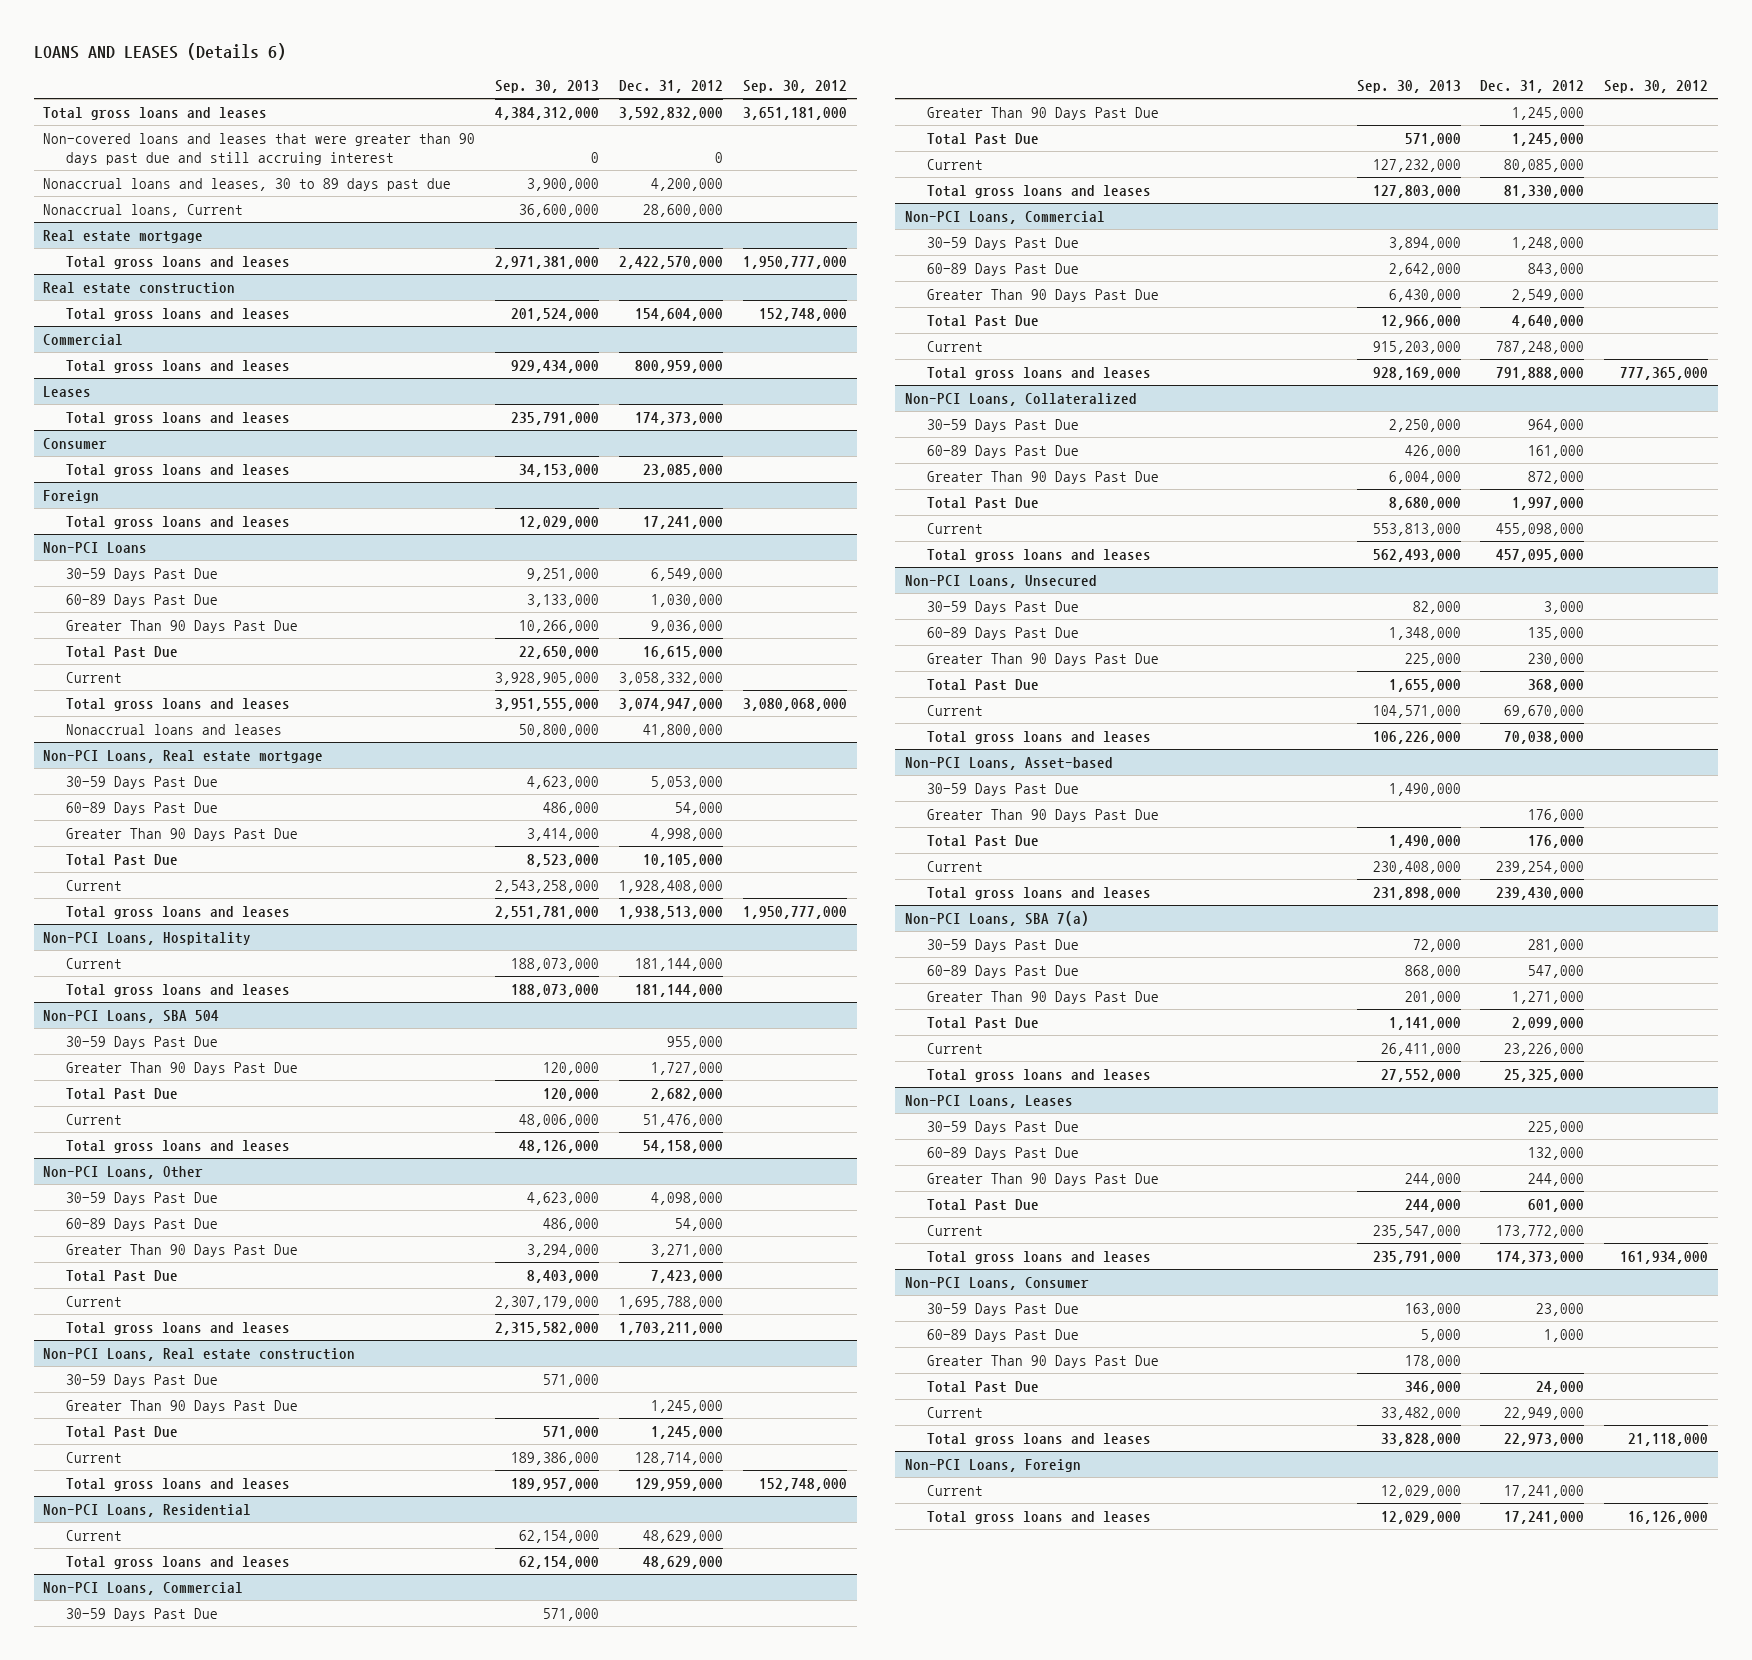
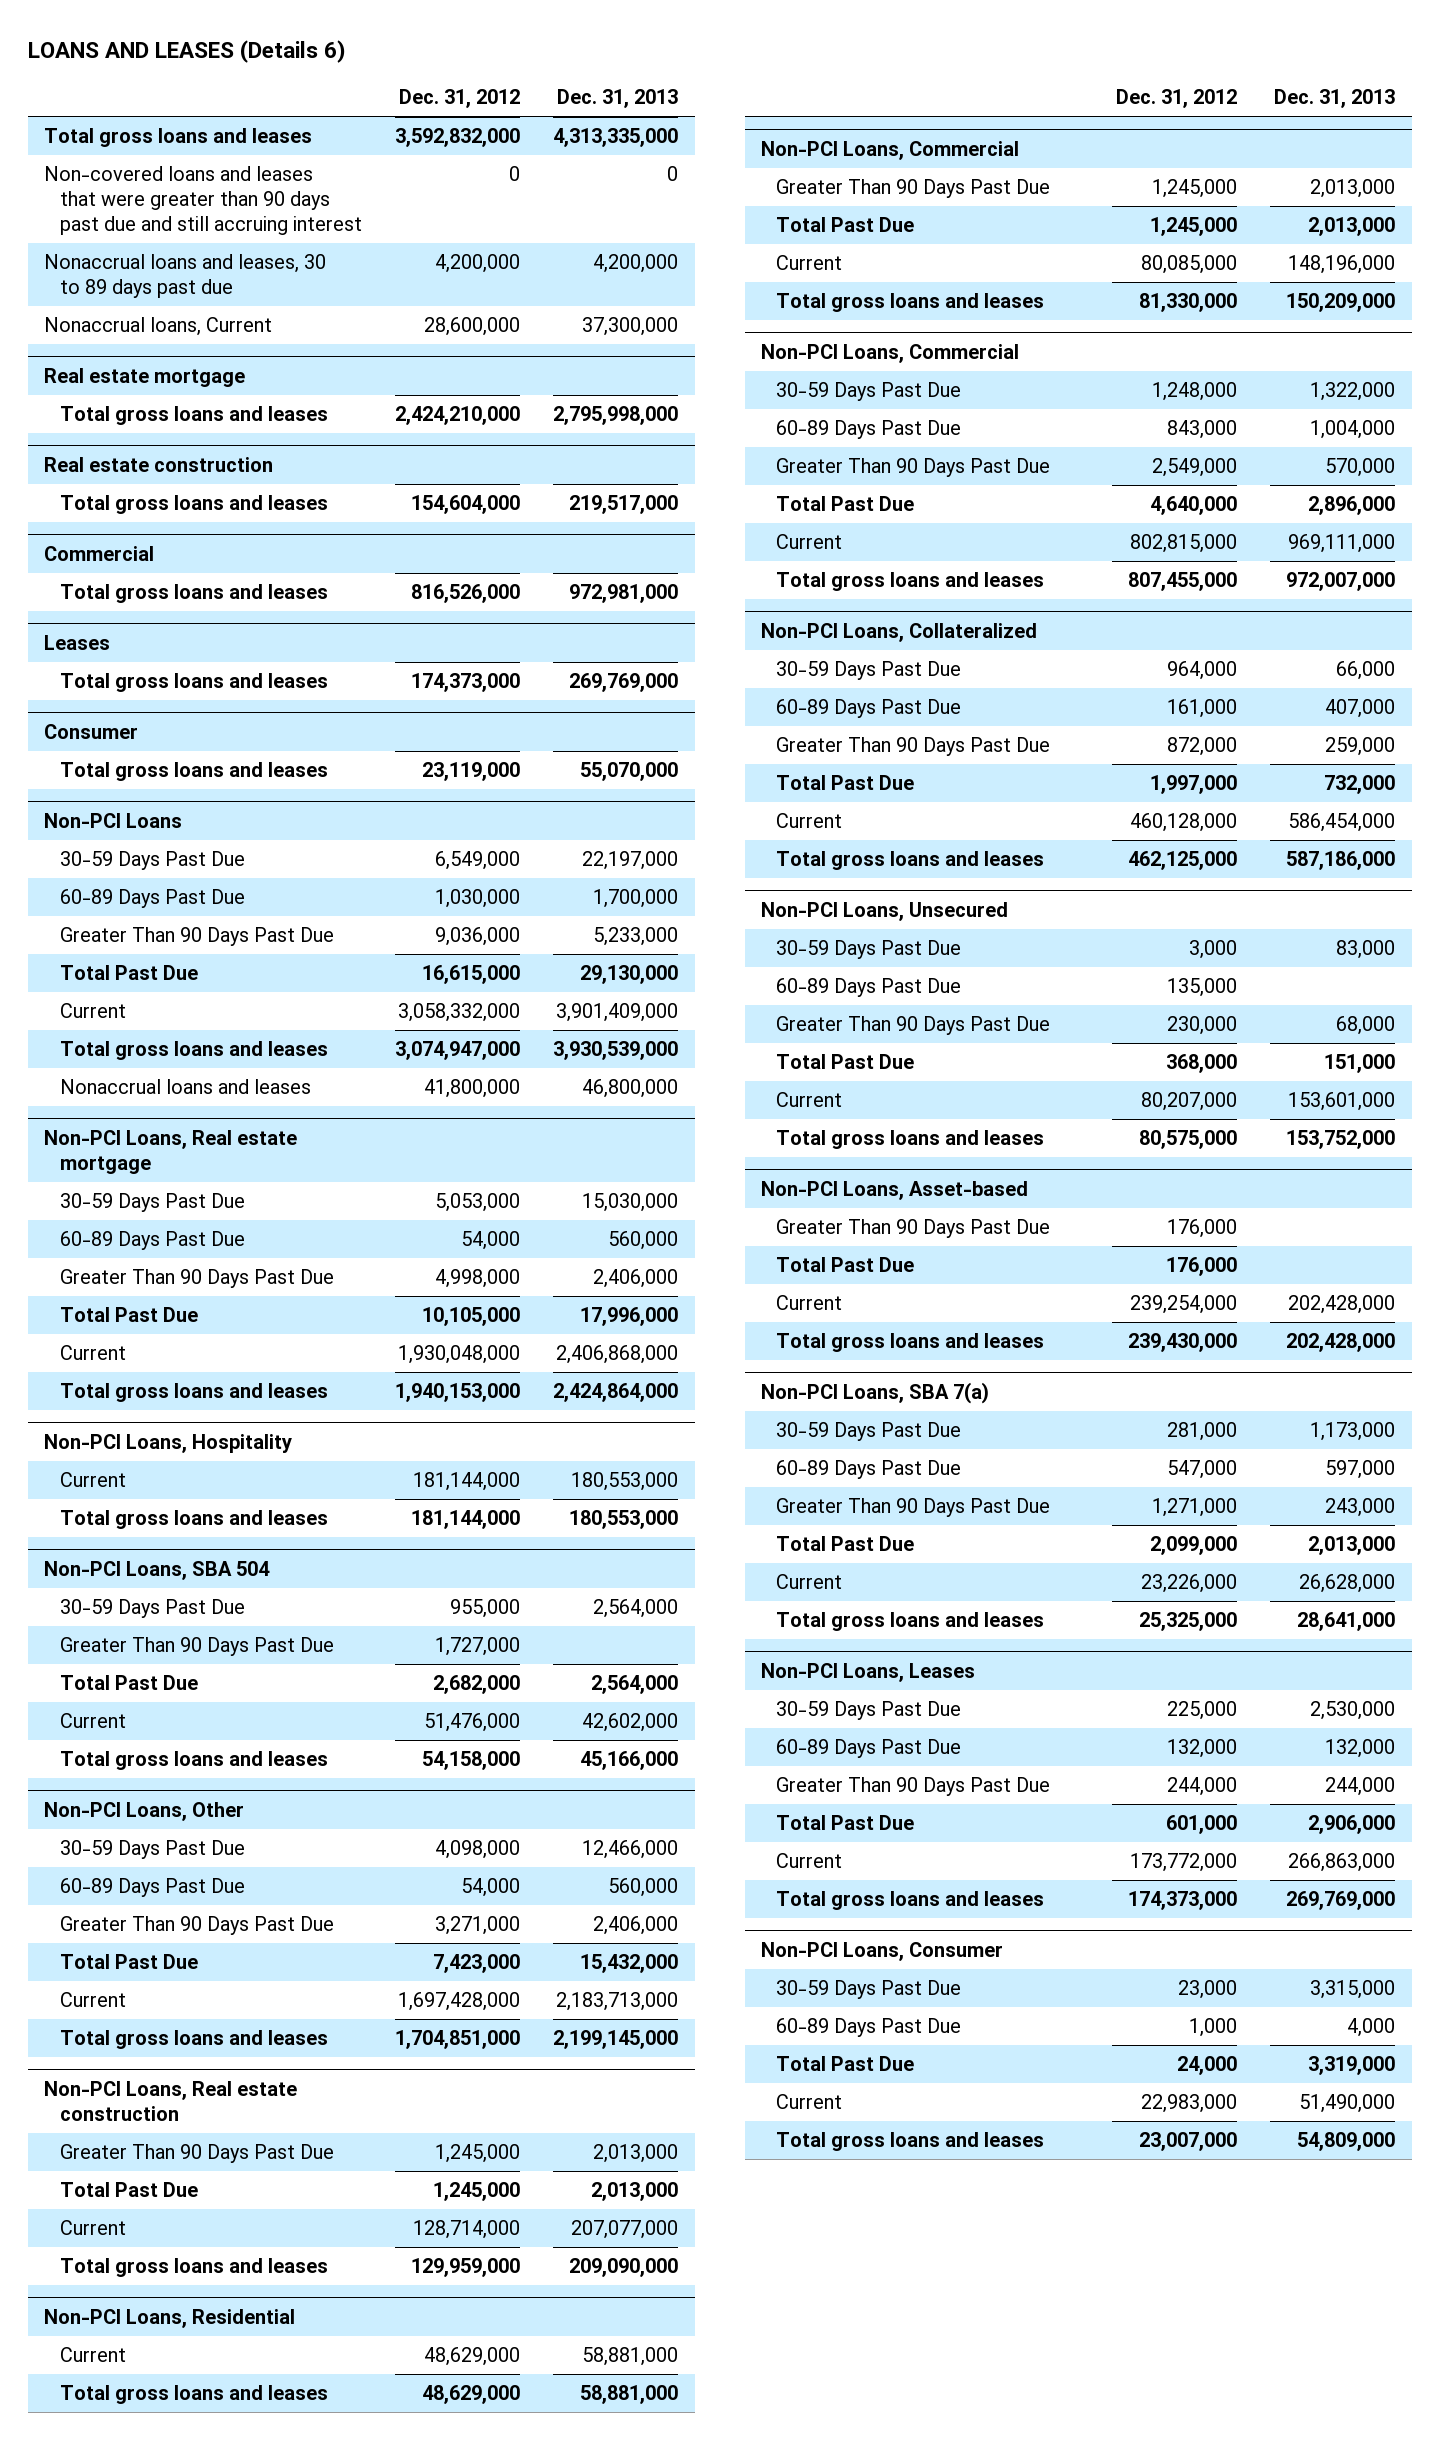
[495,80,600,94] Sep. 30, 2013 -> none
[743,80,848,94] Sep. 30, 2012 -> none
none -> [557,89,679,109] Dec. 31, 2013
[619,255,724,269] 2,422,570,000 -> [394,406,520,426] 2,424,210,000
[635,359,724,373] 800,959,000 -> [410,584,520,604] 816,526,000
[43,489,100,503] Foreign -> none
[65,515,290,529] Total gross loans and leases -> none
[643,463,724,477] 23,085,000 -> [421,762,520,782] 23,119,000
[619,879,724,893] 1,928,408,000 -> [397,1345,520,1365] 1,930,048,000
[619,905,724,919] 1,938,513,000 -> [394,1383,520,1403] 1,940,153,000
[619,1295,724,1309] 1,695,788,000 -> [397,1992,520,2012] 1,697,428,000
[619,1321,724,1335] 1,703,211,000 -> [394,2030,520,2050] 1,704,851,000
[65,1373,218,1387] 30-59 Days Past Due -> none
[65,1607,218,1621] 30-59 Days Past Due -> none
[1496,340,1585,354] 787,248,000 -> [1129,534,1237,554] 802,815,000
[1496,366,1585,380] 791,888,000 -> [1127,572,1237,592] 807,455,000
[1496,522,1585,536] 455,098,000 -> [1129,813,1237,833] 460,128,000
[1496,548,1585,562] 457,095,000 -> [1127,851,1237,871] 462,125,000
[1504,704,1585,718] 69,670,000 -> [1140,1092,1237,1112] 80,207,000
[1504,730,1585,744] 70,038,000 -> [1138,1130,1237,1150] 80,575,000
[926,782,1079,796] 30-59 Days Past Due -> none
[926,1354,1159,1368] Greater Than 90 Days Past Due -> none
[904,1458,1081,1472] Non-PCI Loans, Foreign -> none
[926,1484,983,1496] Current -> none
[926,1510,1151,1524] Total gross loans and leases -> none
[1504,1406,1585,1420] 22,949,000 -> [1140,2094,1237,2114] 22,983,000
[1504,1432,1585,1446] 22,973,000 -> [1138,2132,1237,2152] 23,007,000

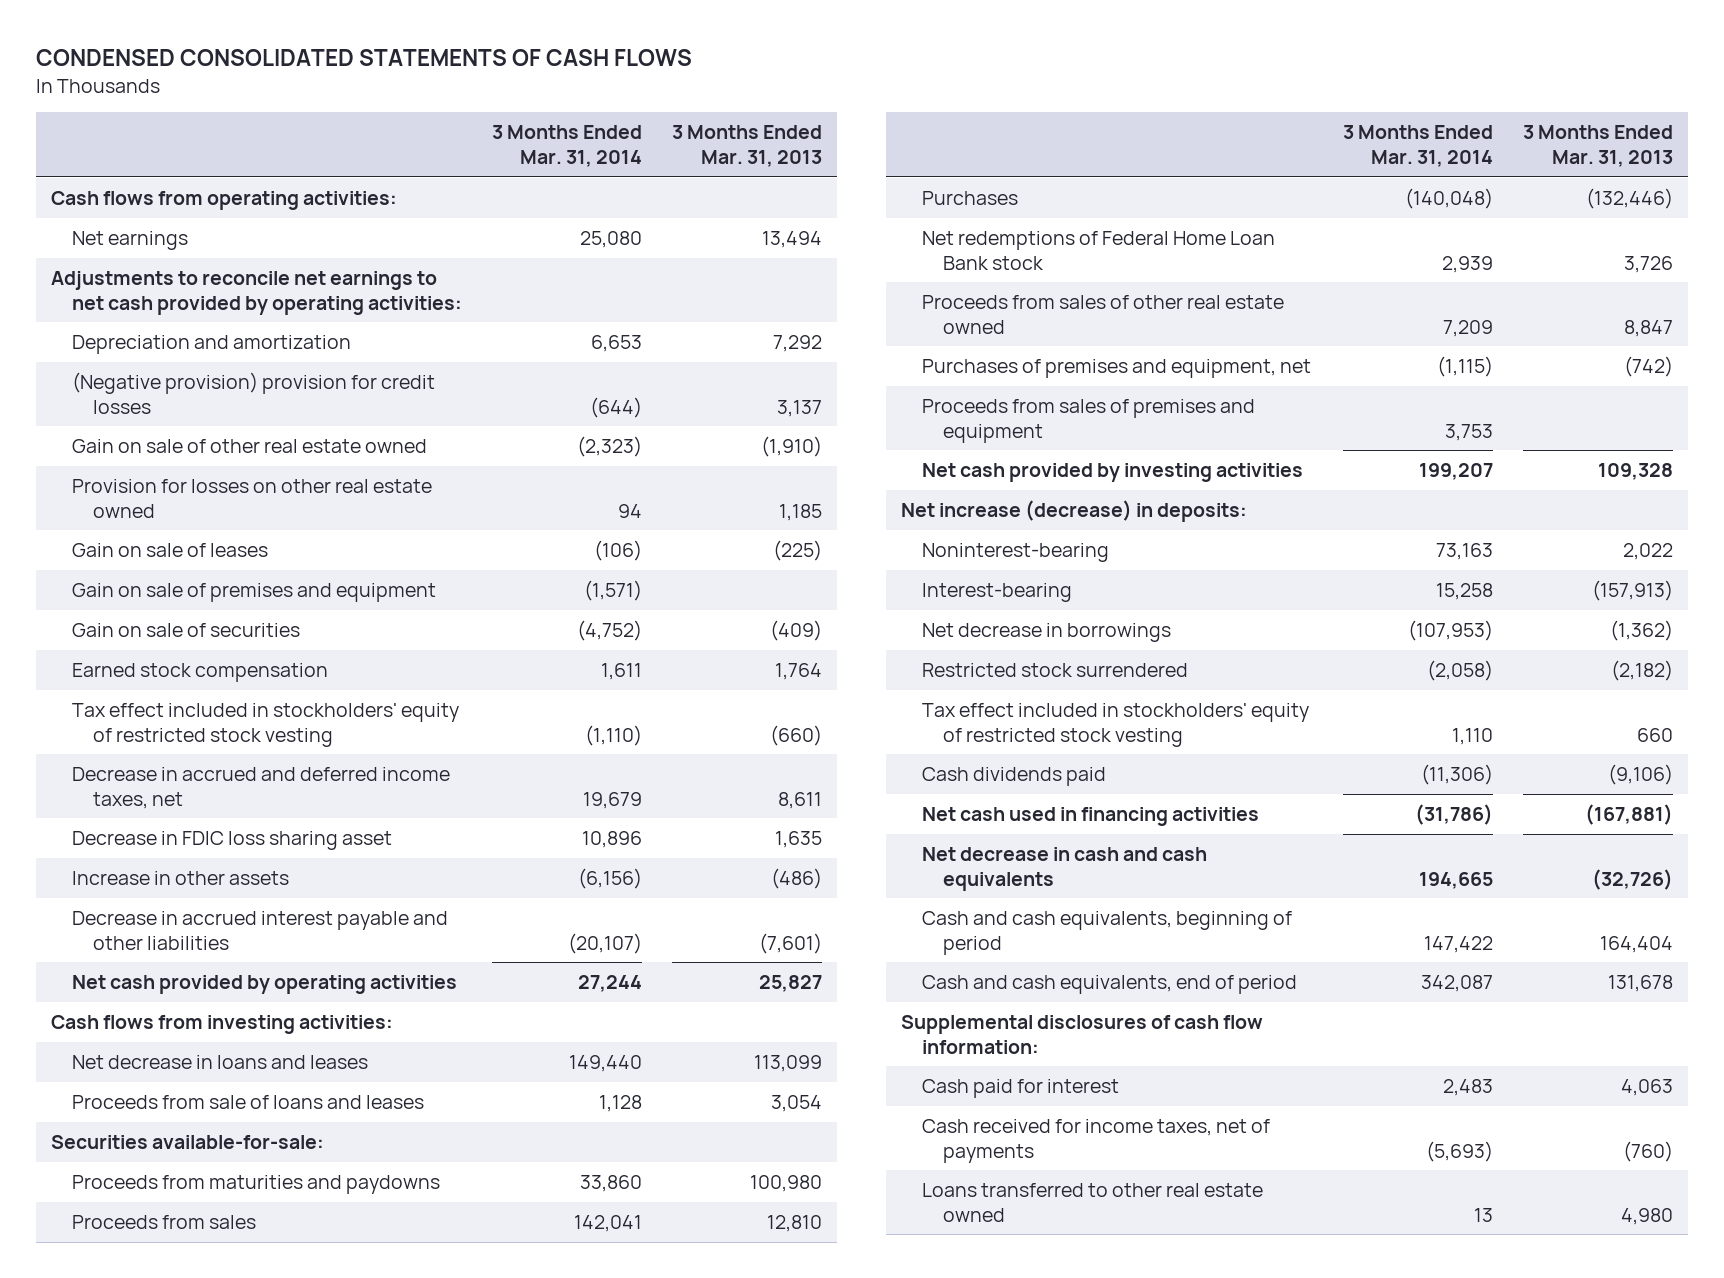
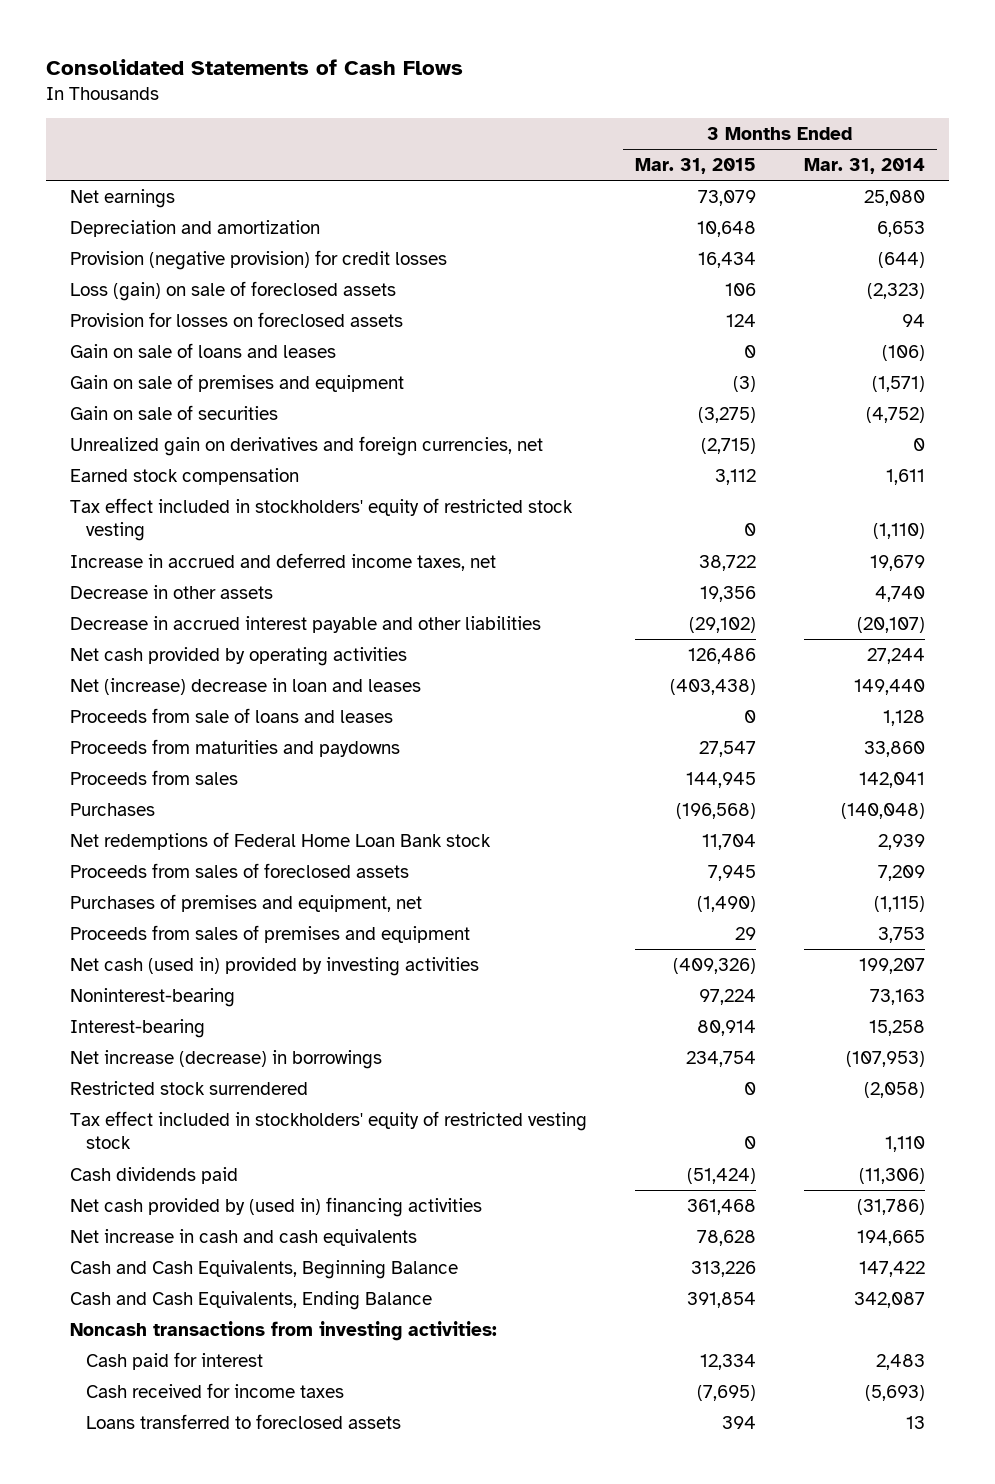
[35,49,692,67] CONDENSED CONSOLIDATED STATEMENTS OF CASH FLOWS -> [45,58,463,75] Consolidated Statements of Cash Flows
[672,125,823,167] 3 Months Ended Mar. 31, 2013 -> none
none -> [635,158,757,175] Mar. 31, 2015
[50,191,397,211] Cash flows from operating activities: -> none
[50,271,462,315] Adjustments to reconcile net earnings to net cash provided by operating activities: -> none
[71,372,435,414] (Negative provision) provision for credit losses -> [69,249,447,270] Provision (negative provision) for credit losses
[71,439,427,454] Gain on sale of other real estate owned -> [69,280,396,301] Loss (gain) on sale of foreclosed assets
[71,479,432,518] Provision for losses on other real estate owned -> [69,311,403,327] Provision for losses on foreclosed assets
[71,543,268,558] Gain on sale of leases -> [69,342,336,358] Gain on sale of loans and leases
none -> [69,435,543,456] Unrealized gain on derivatives and foreign currencies, net
[71,831,392,851] Decrease in FDIC loss sharing asset -> none
[71,767,450,809] Decrease in accrued and deferred income taxes, net -> [69,552,496,571] Increase in accrued and deferred income taxes, net
[71,871,289,886] Increase in other assets -> [69,584,273,599] Decrease in other assets
[578,868,643,890] (6,156) -> [875,585,926,602] 4,740
[50,1015,393,1035] Cash flows from investing activities: -> none
[71,1055,368,1070] Net decrease in loans and leases -> [69,677,421,695] Net (increase) decrease in loan and leases
[50,1135,324,1150] Securities available-for-sale: -> none
[922,295,1285,334] Proceeds from sales of other real estate owned -> [69,862,409,878] Proceeds from sales of foreclosed assets
[901,500,1248,523] Net increase (decrease) in deposits: -> none
[922,463,1304,483] Net cash provided by investing activities -> [69,956,479,976] Net cash (used in) provided by investing activities
[922,623,1172,643] Net decrease in borrowings -> [69,1049,382,1069] Net increase (decrease) in borrowings
[922,703,1310,747] Tax effect included in stockholders' equity of restricted stock vesting -> [69,1110,587,1150] Tax effect included in stockholders' equity of restricted vesting stock
[901,1015,1264,1054] Supplemental disclosures of cash flow information: -> none
[922,807,1260,827] Net cash used in financing activities -> [69,1196,482,1217] Net cash provided by (used in) financing activities
[922,847,1208,891] Net decrease in cash and cash equivalents -> [69,1228,417,1246] Net increase in cash and cash equivalents
[922,911,1293,955] Cash and cash equivalents, beginning of period -> [69,1259,458,1279] Cash and Cash Equivalents, Beginning Balance
[922,975,1298,995] Cash and cash equivalents, end of period -> [69,1290,432,1310] Cash and Cash Equivalents, Ending Balance
none -> [69,1320,497,1341] Noncash transactions from investing activities:
[922,1119,1271,1163] Cash received for income taxes, net of payments -> [86,1382,345,1398] Cash received for income taxes
[922,1183,1264,1222] Loans transferred to other real estate owned -> [86,1413,402,1429] Loans transferred to foreclosed assets

